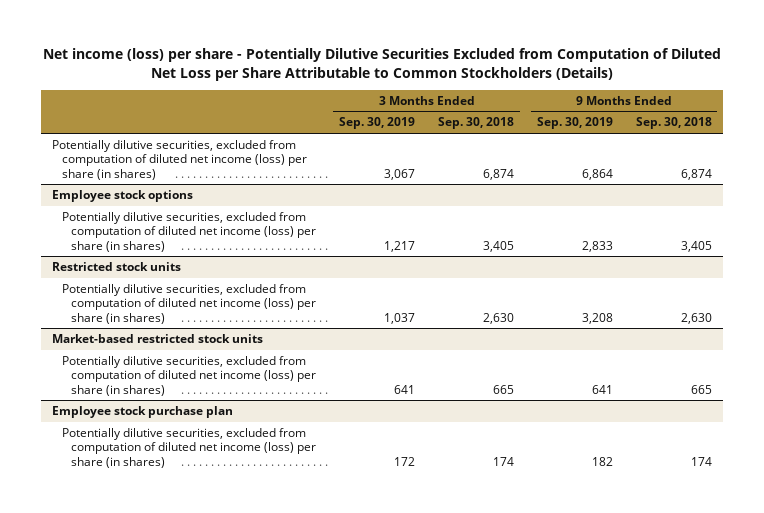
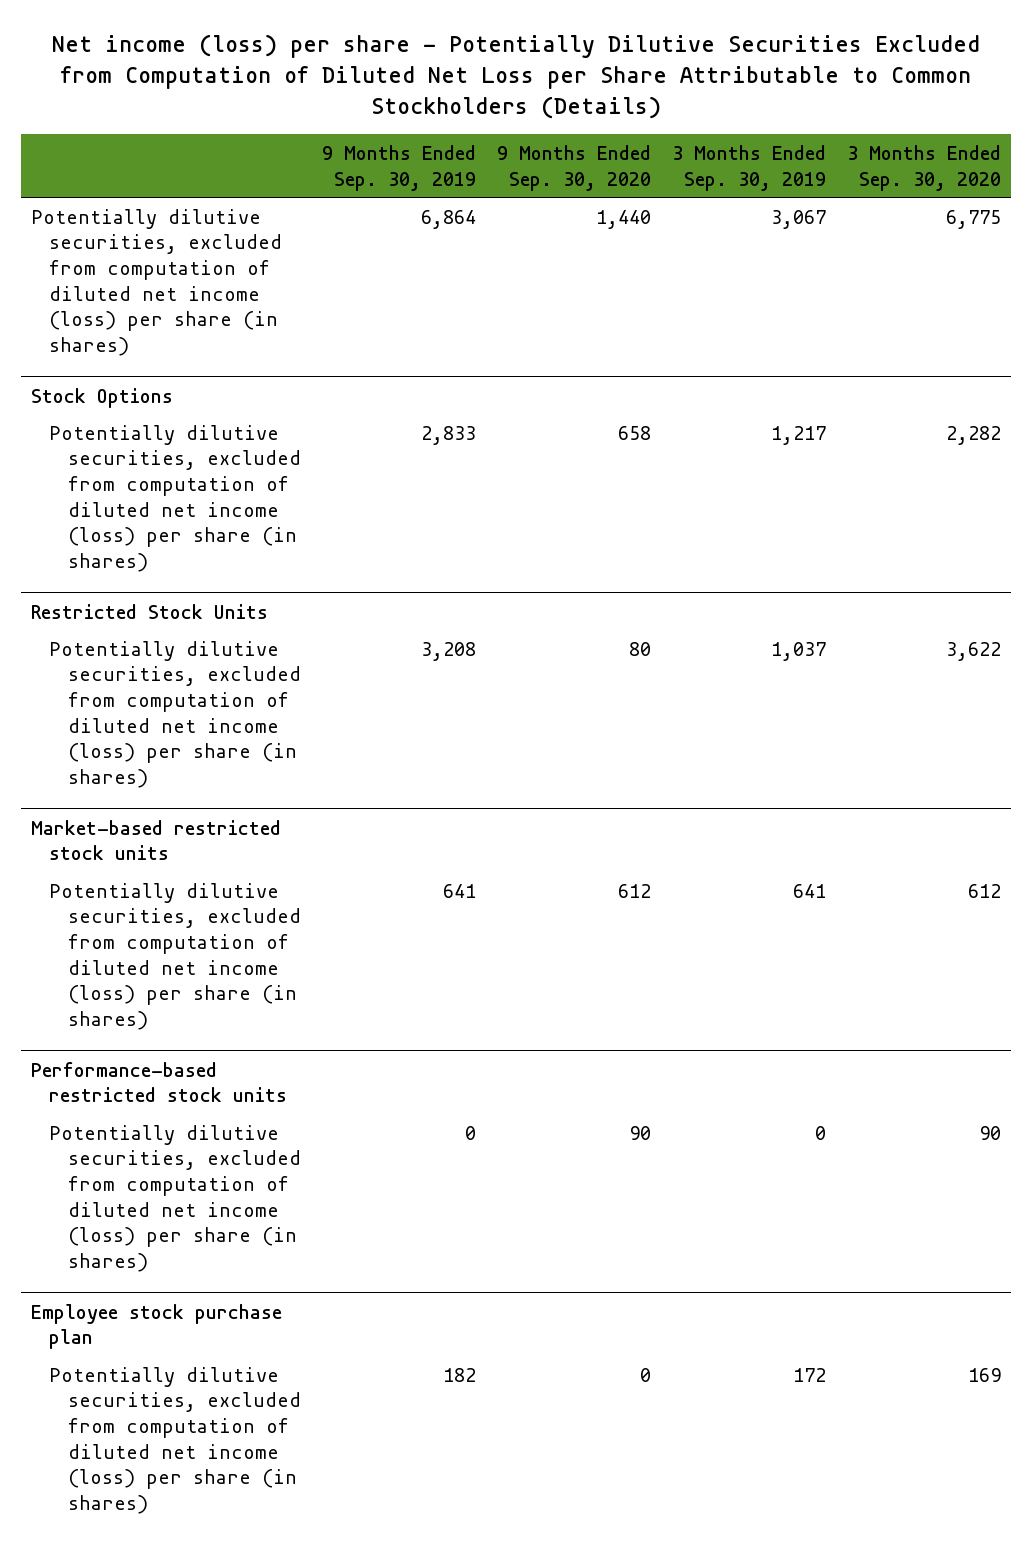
[438,117,515,130] Sep. 30, 2018 -> none
[635,117,712,130] Sep. 30, 2018 -> none
none -> [496,144,651,191] 9 Months Ended Sep. 30, 2020
none -> [846,144,1001,191] 3 Months Ended Sep. 30, 2020
[52,190,194,203] Employee stock options -> [31,387,174,408] Stock Options
[52,262,182,272] Restricted stock units -> [31,603,269,619] Restricted Stock Units
none -> [31,1061,288,1103] Performance-based restricted stock units
none -> [49,1124,301,1273] Potentially dilutive securities, excluded from computation of diluted net income (loss) per share (in shares)

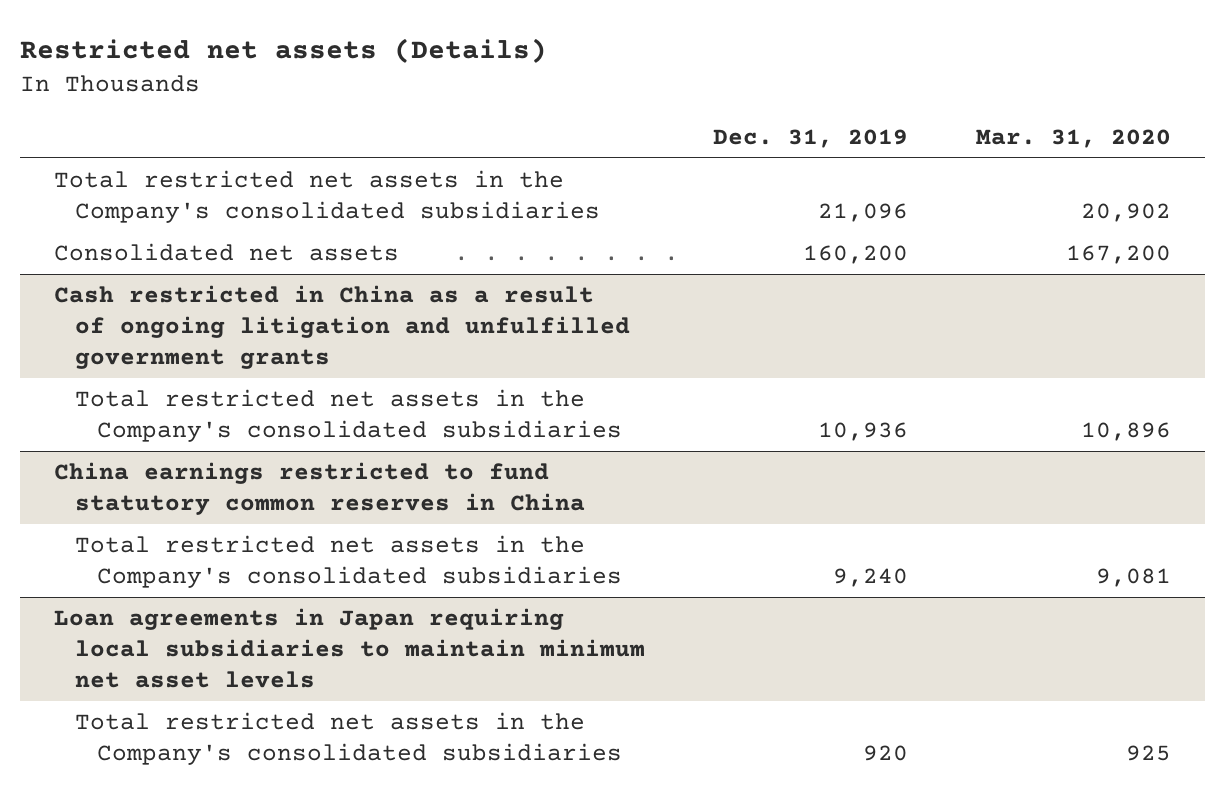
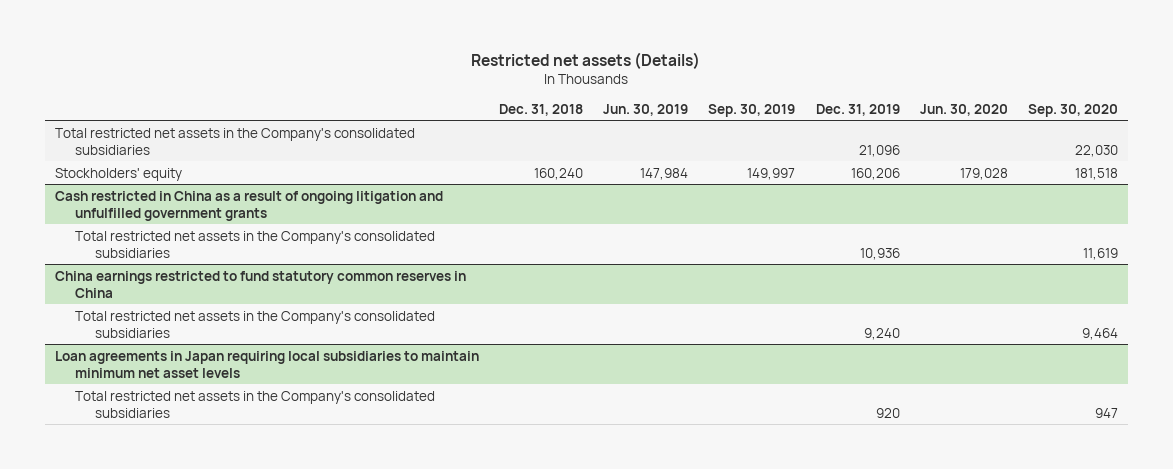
[975,128,1171,148] Mar. 31, 2020 -> none
none -> [498,103,583,116] Dec. 31, 2018
none -> [603,103,689,116] Jun. 30, 2019
none -> [708,103,796,117] Sep. 30, 2019
none -> [920,103,1009,116] Jun. 30, 2020
none -> [1028,103,1119,117] Sep. 30, 2020
[53,243,399,262] Consolidated net assets -> none
none -> [54,167,182,181] Stockholders' equity

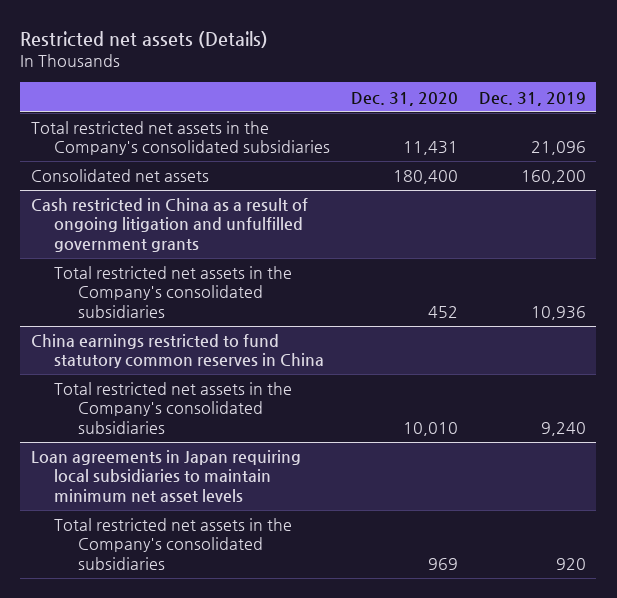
[498,103,583,116] Dec. 31, 2018 -> none
[603,103,689,116] Jun. 30, 2019 -> none
[708,103,796,117] Sep. 30, 2019 -> none
[920,103,1009,116] Jun. 30, 2020 -> none
[1028,103,1119,117] Sep. 30, 2020 -> none
none -> [351,91,459,106] Dec. 31, 2020
[54,167,182,181] Stockholders' equity -> none
none -> [30,169,209,183] Consolidated net assets

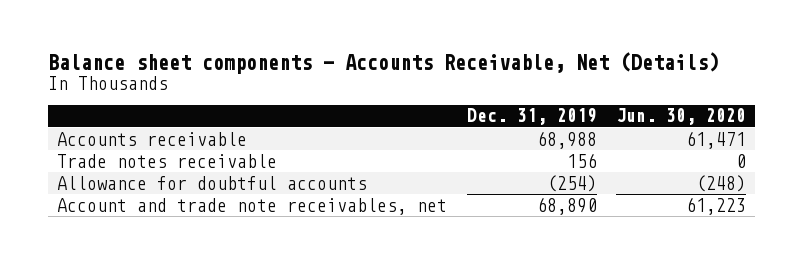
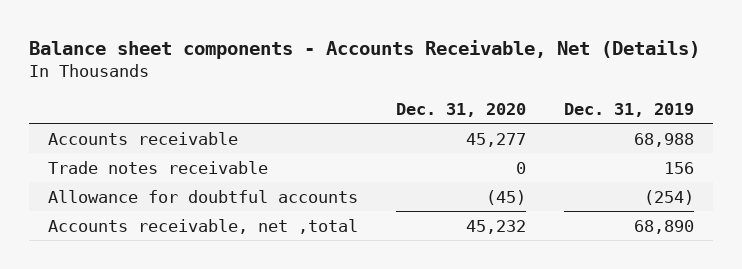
[615,108,746,126] Jun. 30, 2020 -> none
none -> [395,102,526,117] Dec. 31, 2020
[57,197,448,215] Account and trade note receivables, net -> [47,218,358,234] Accounts receivable, net ,total

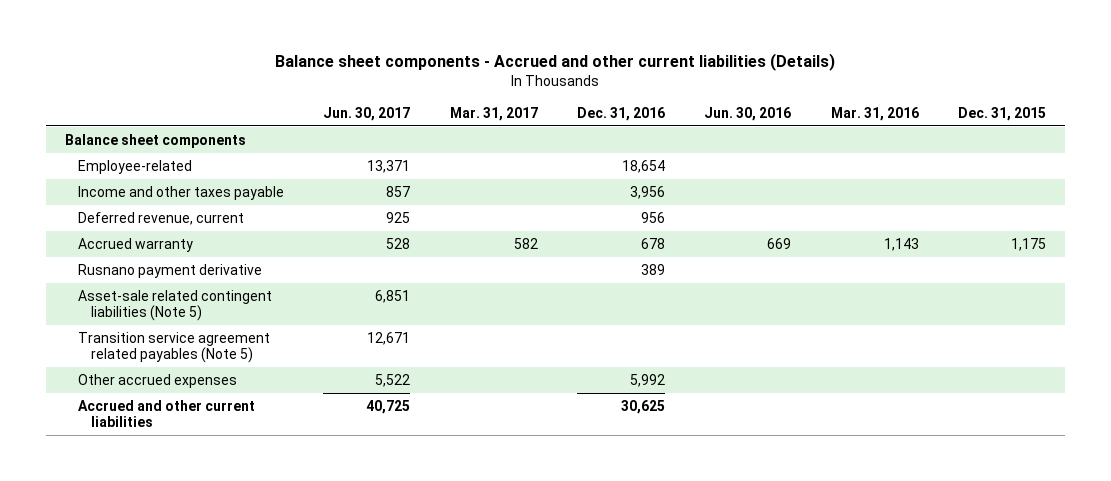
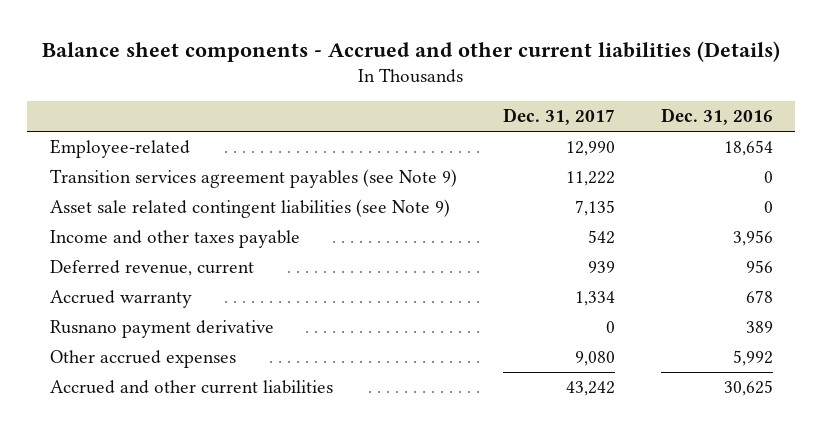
[323,106,411,121] Jun. 30, 2017 -> none
[449,106,538,121] Mar. 31, 2017 -> none
[704,106,792,121] Jun. 30, 2016 -> none
[830,106,919,121] Mar. 31, 2016 -> none
[957,106,1046,121] Dec. 31, 2015 -> none
none -> [502,108,615,126] Dec. 31, 2017
[65,134,247,149] Balance sheet components -> none
none -> [50,169,458,189] Transition services agreement payables (see Note 9)
none -> [50,199,451,219] Asset sale related contingent liabilities (see Note 9)
[78,290,273,322] Asset-sale related contingent liabilities (Note 5) -> none
[78,332,271,364] Transition service agreement related payables (Note 5) -> none

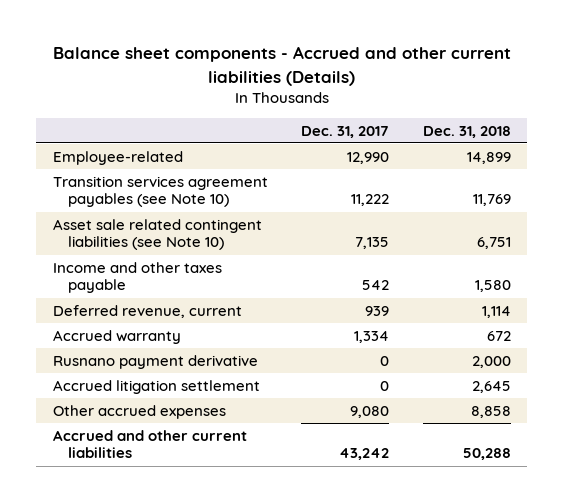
[660,108,773,126] Dec. 31, 2016 -> none
none -> [422,125,511,138] Dec. 31, 2018
[50,169,458,189] Transition services agreement payables (see Note 9) -> [52,175,268,208] Transition services agreement payables (see Note 10)
[50,199,451,219] Asset sale related contingent liabilities (see Note 9) -> [52,218,262,251] Asset sale related contingent liabilities (see Note 10)
none -> [52,379,260,394] Accrued litigation settlement

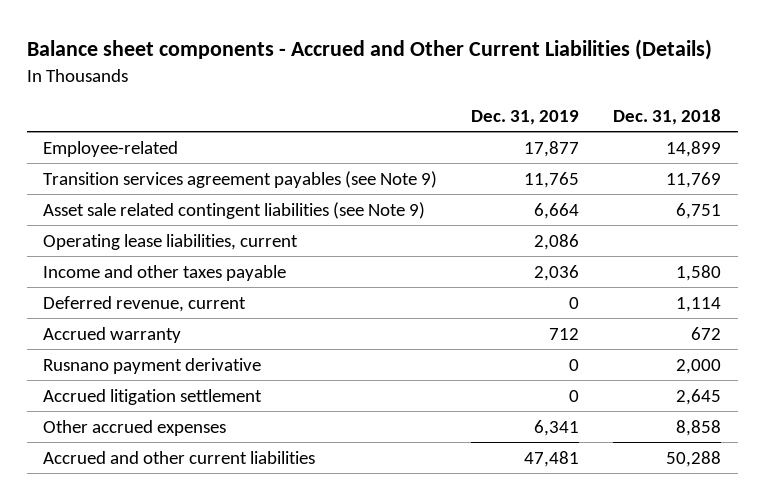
[52,46,511,86] Balance sheet components - Accrued and other current liabilities (Details) -> [26,39,712,61] Balance sheet components - Accrued and Other Current Liabilities (Details)
[301,125,390,138] Dec. 31, 2017 -> none
none -> [471,110,580,126] Dec. 31, 2019
[52,175,268,208] Transition services agreement payables (see Note 10) -> [43,170,438,188] Transition services agreement payables (see Note 9)
[52,218,262,251] Asset sale related contingent liabilities (see Note 10) -> [43,201,426,219] Asset sale related contingent liabilities (see Note 9)
none -> [43,233,299,250] Operating lease liabilities, current

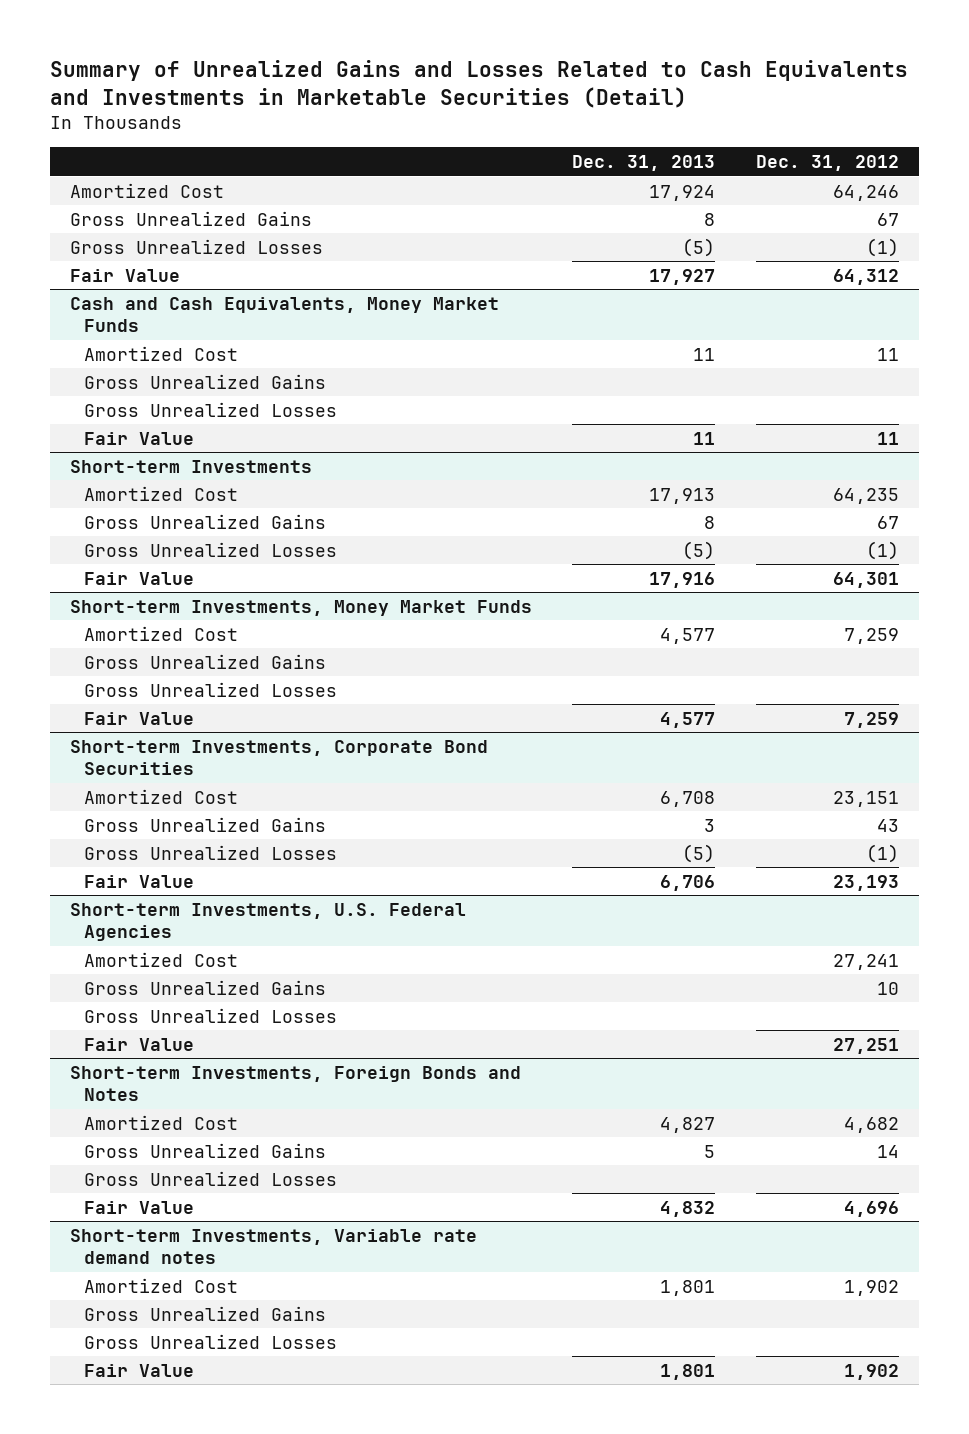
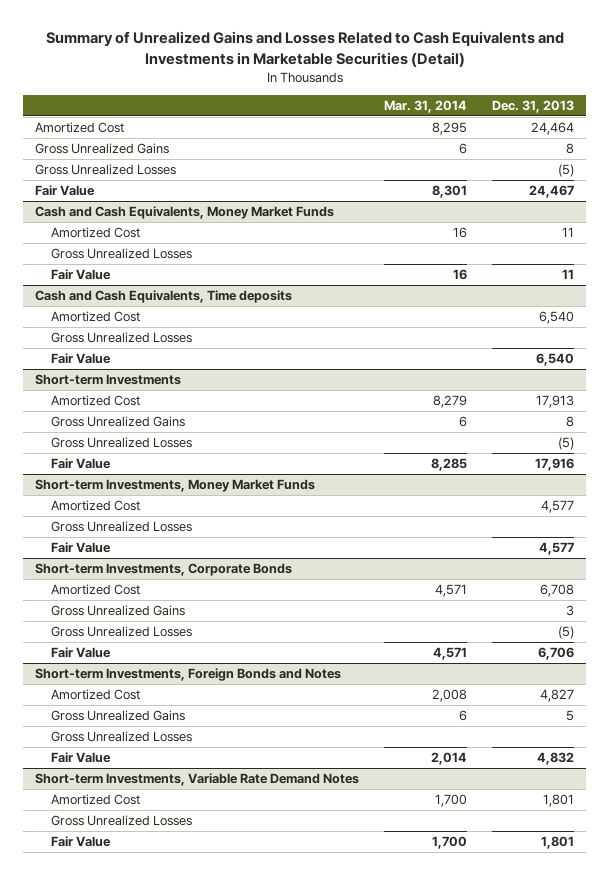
[755,154,899,171] Dec. 31, 2012 -> none
none -> [384,100,468,114] Mar. 31, 2014
[649,184,716,201] 17,924 -> [530,122,574,136] 24,464
[649,268,716,285] 17,927 -> [528,185,574,199] 24,467
[84,373,327,389] Gross Unrealized Gains -> none
none -> [35,290,293,304] Cash and Cash Equivalents, Time deposits
none -> [51,311,141,323] Amortized Cost
none -> [51,332,193,344] Gross Unrealized Losses
none -> [51,353,112,365] Fair Value
[84,653,327,669] Gross Unrealized Gains -> none
[69,739,488,776] Short-term Investments, Corporate Bond Securities -> [35,563,293,577] Short-term Investments, Corporate Bonds
[69,902,466,942] Short-term Investments, U.S. Federal Agencies -> none
[84,951,239,967] Amortized Cost -> none
[84,979,327,995] Gross Unrealized Gains -> none
[84,1007,338,1023] Gross Unrealized Losses -> none
[84,1037,195,1051] Fair Value -> none
[69,1228,477,1265] Short-term Investments, Variable rate demand notes -> [35,773,360,787] Short-term Investments, Variable Rate Demand Notes
[84,1305,327,1321] Gross Unrealized Gains -> none

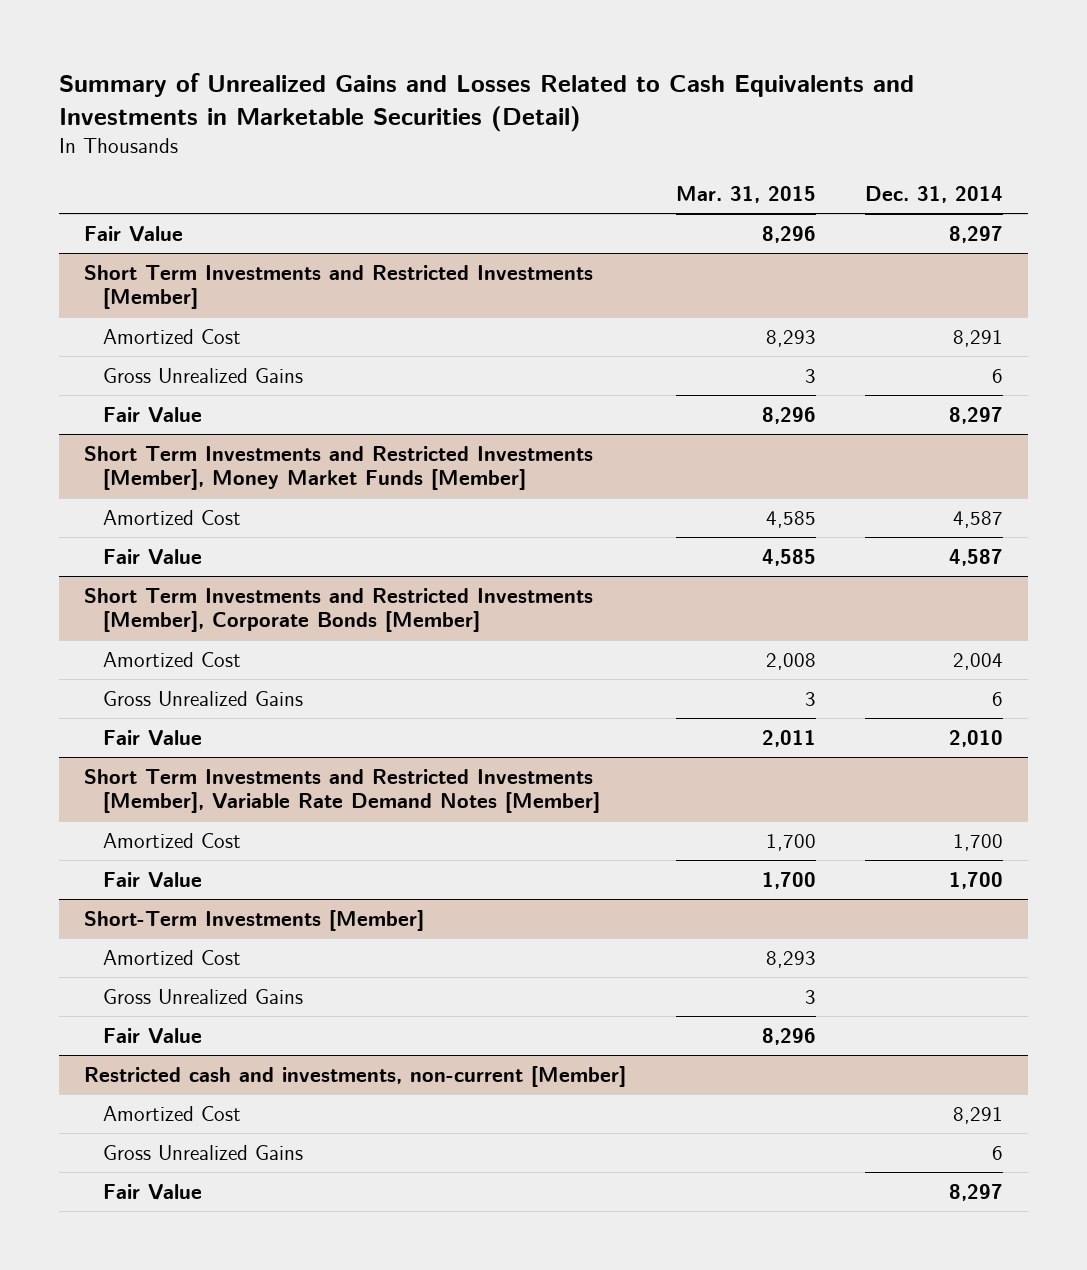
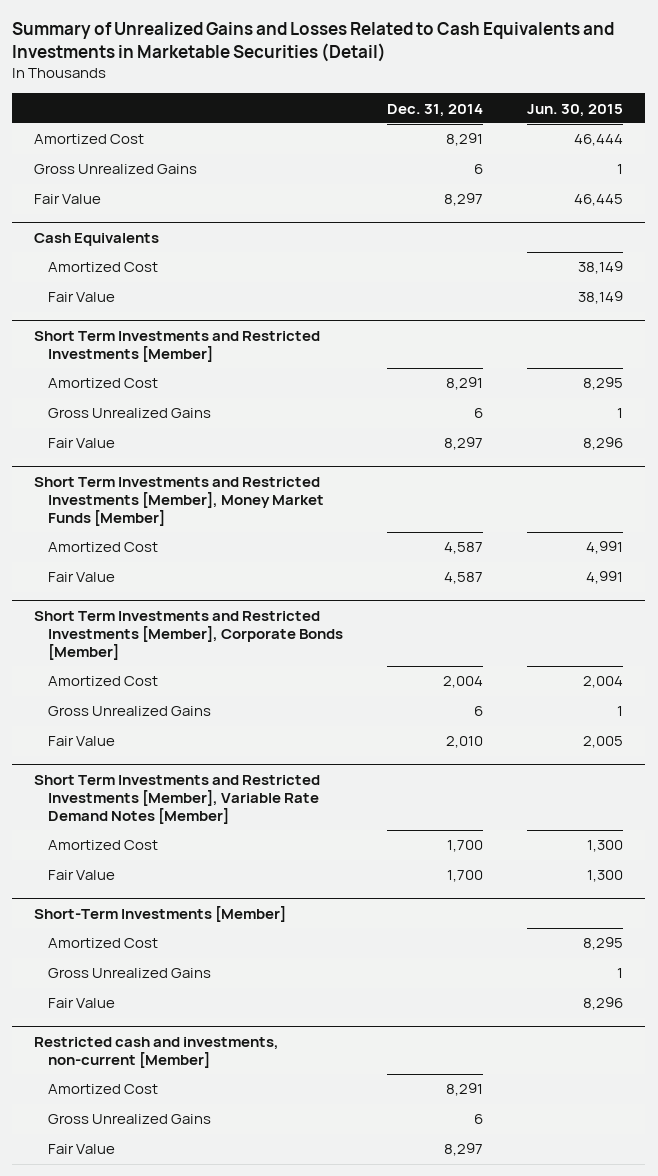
[675,186,816,204] Mar. 31, 2015 -> none
none -> [527,103,624,117] Jun. 30, 2015
none -> [34,134,145,145] Amortized Cost
none -> [34,164,198,175] Gross Unrealized Gains
none -> [34,233,160,247] Cash Equivalents
none -> [48,262,159,273] Amortized Cost
none -> [48,292,116,303] Fair Value

